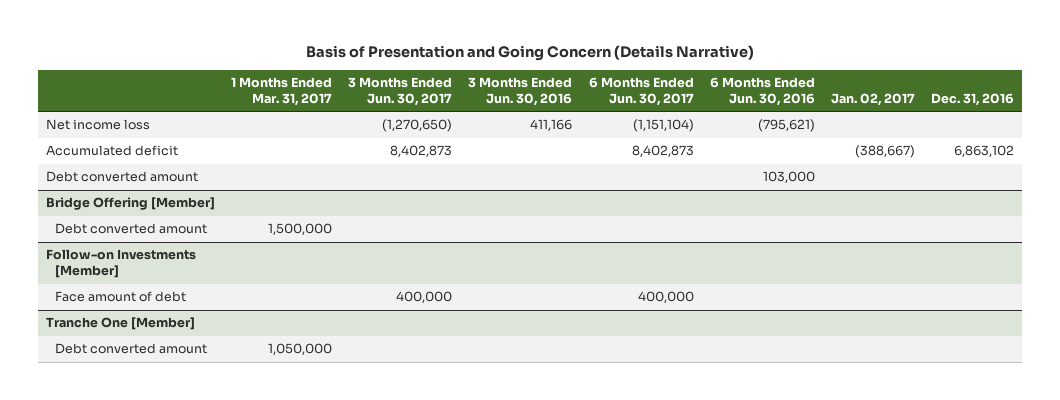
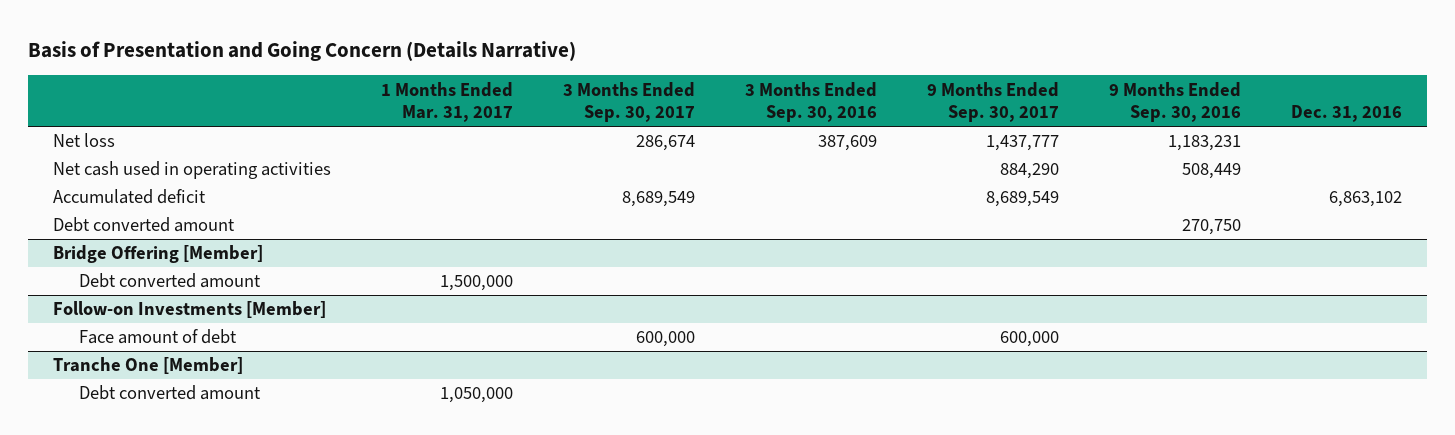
[348,77,453,107] 3 Months Ended Jun. 30, 2017 -> none
[468,77,573,107] 3 Months Ended Jun. 30, 2016 -> none
[588,77,694,107] 6 Months Ended Jun. 30, 2017 -> none
[709,77,815,107] 6 Months Ended Jun. 30, 2016 -> none
[831,93,916,107] Jan. 02, 2017 -> none
none -> [563,81,696,123] 3 Months Ended Sep. 30, 2017
none -> [745,81,878,123] 3 Months Ended Sep. 30, 2016
none -> [927,81,1060,123] 9 Months Ended Sep. 30, 2017
none -> [1109,81,1242,123] 9 Months Ended Sep. 30, 2016
[45,119,150,131] Net income loss -> [53,133,116,148] Net loss
none -> [53,161,332,180] Net cash used in operating activities

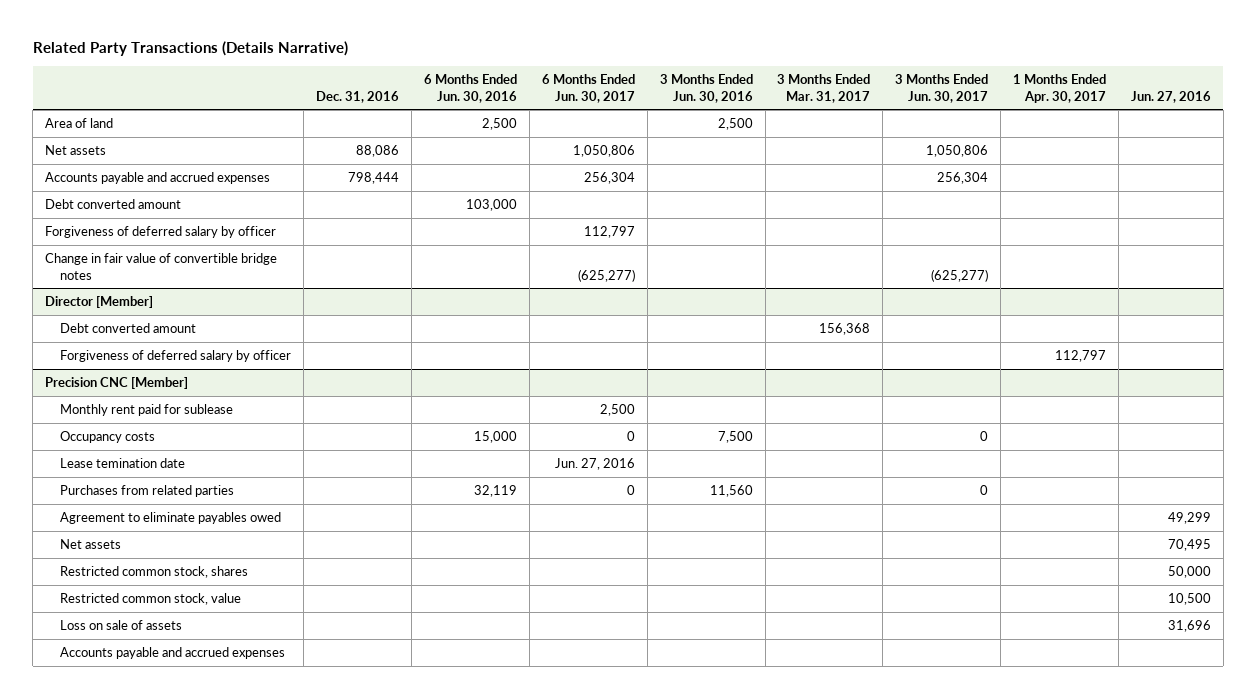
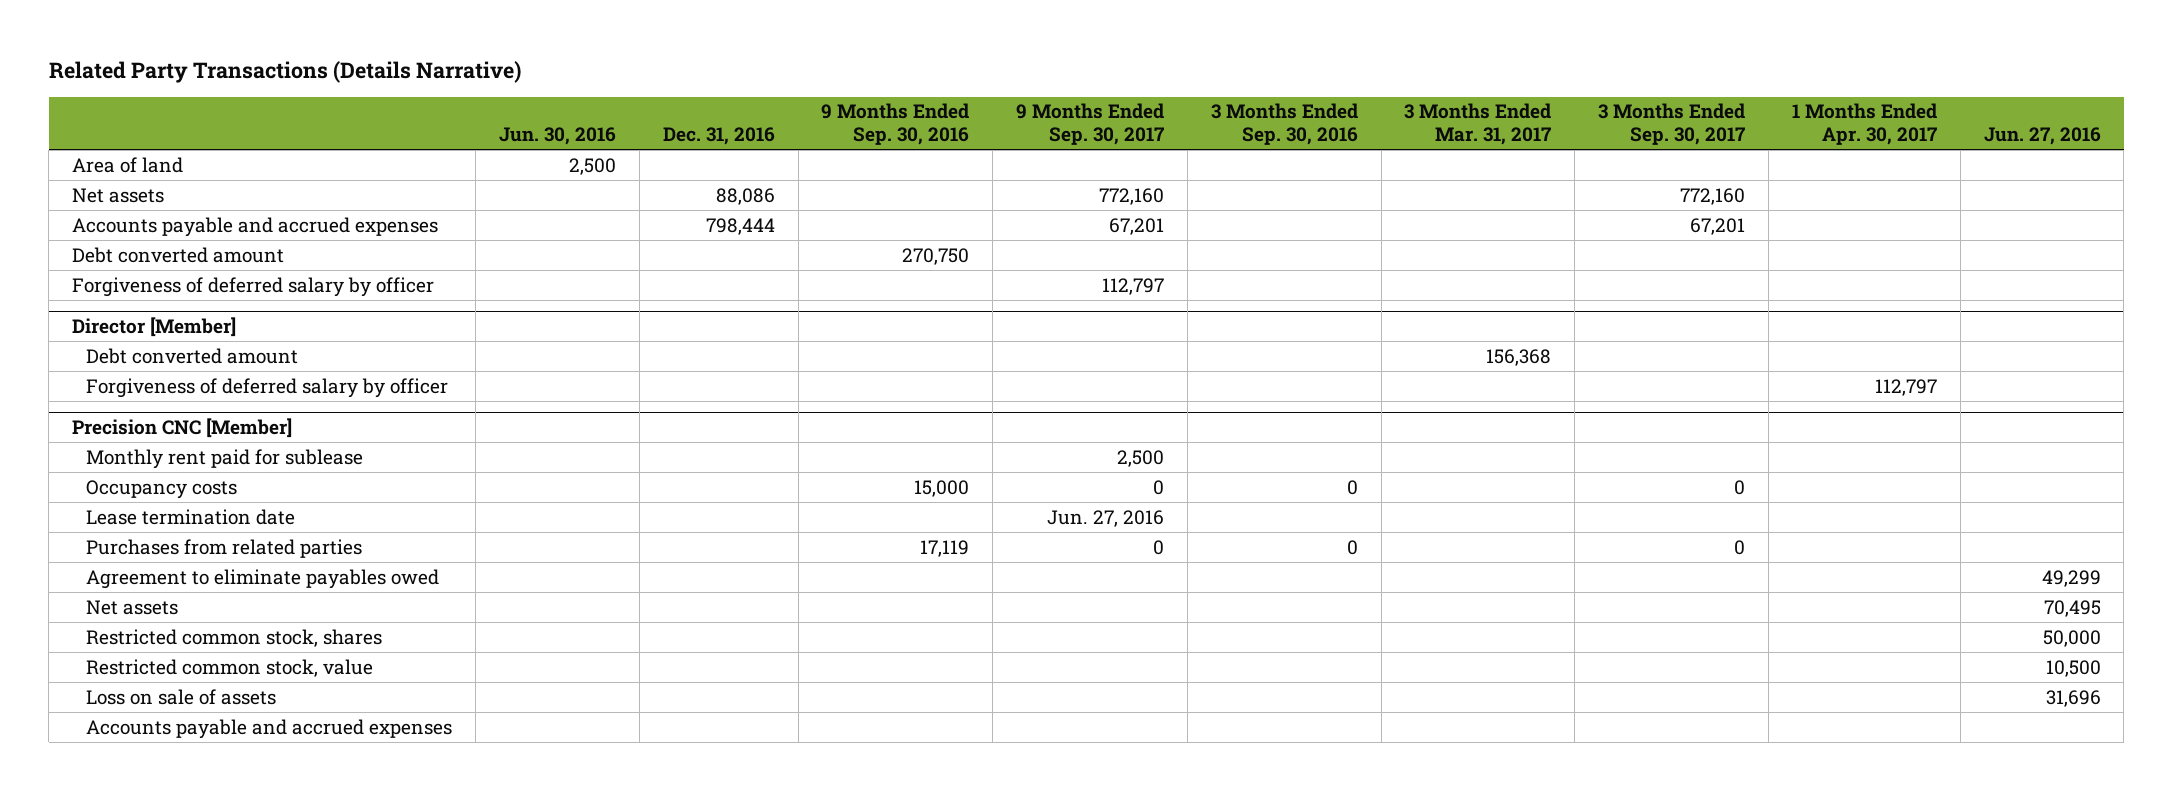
[423,74,517,103] 6 Months Ended Jun. 30, 2016 -> none
[541,74,635,103] 6 Months Ended Jun. 30, 2017 -> none
[659,74,753,103] 3 Months Ended Jun. 30, 2016 -> none
[895,74,989,103] 3 Months Ended Jun. 30, 2017 -> none
none -> [499,126,617,145] Jun. 30, 2016
none -> [821,103,970,145] 9 Months Ended Sep. 30, 2016
none -> [1016,103,1165,145] 9 Months Ended Sep. 30, 2017
none -> [1210,103,1358,145] 3 Months Ended Sep. 30, 2016
none -> [1598,103,1746,145] 3 Months Ended Sep. 30, 2017
[45,253,278,280] Change in fair value of convertible bridge notes -> none
[60,458,186,469] Lease temination date -> [86,508,296,525] Lease termination date

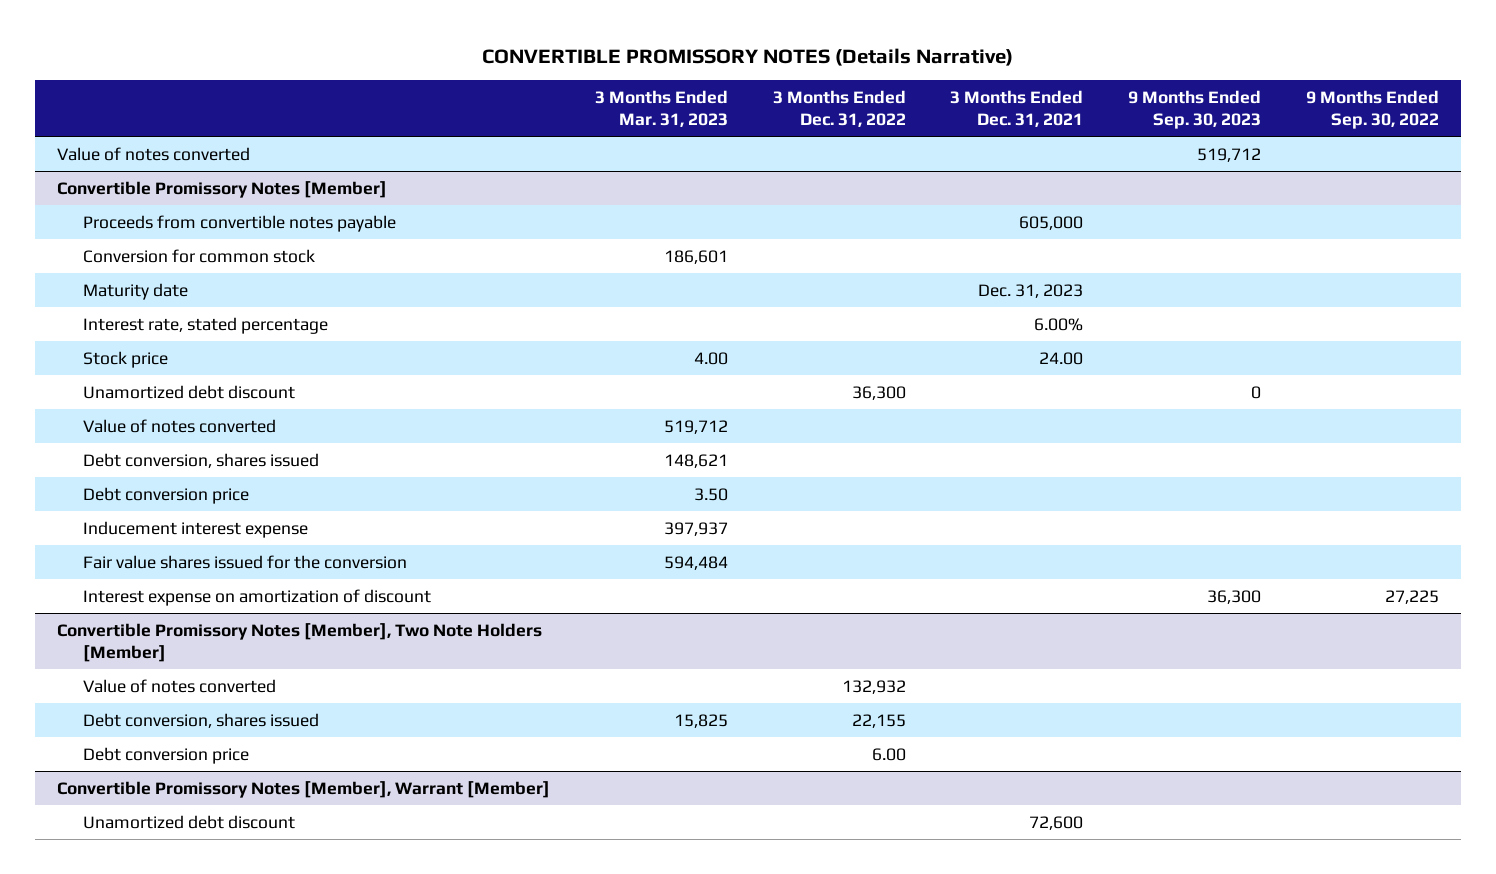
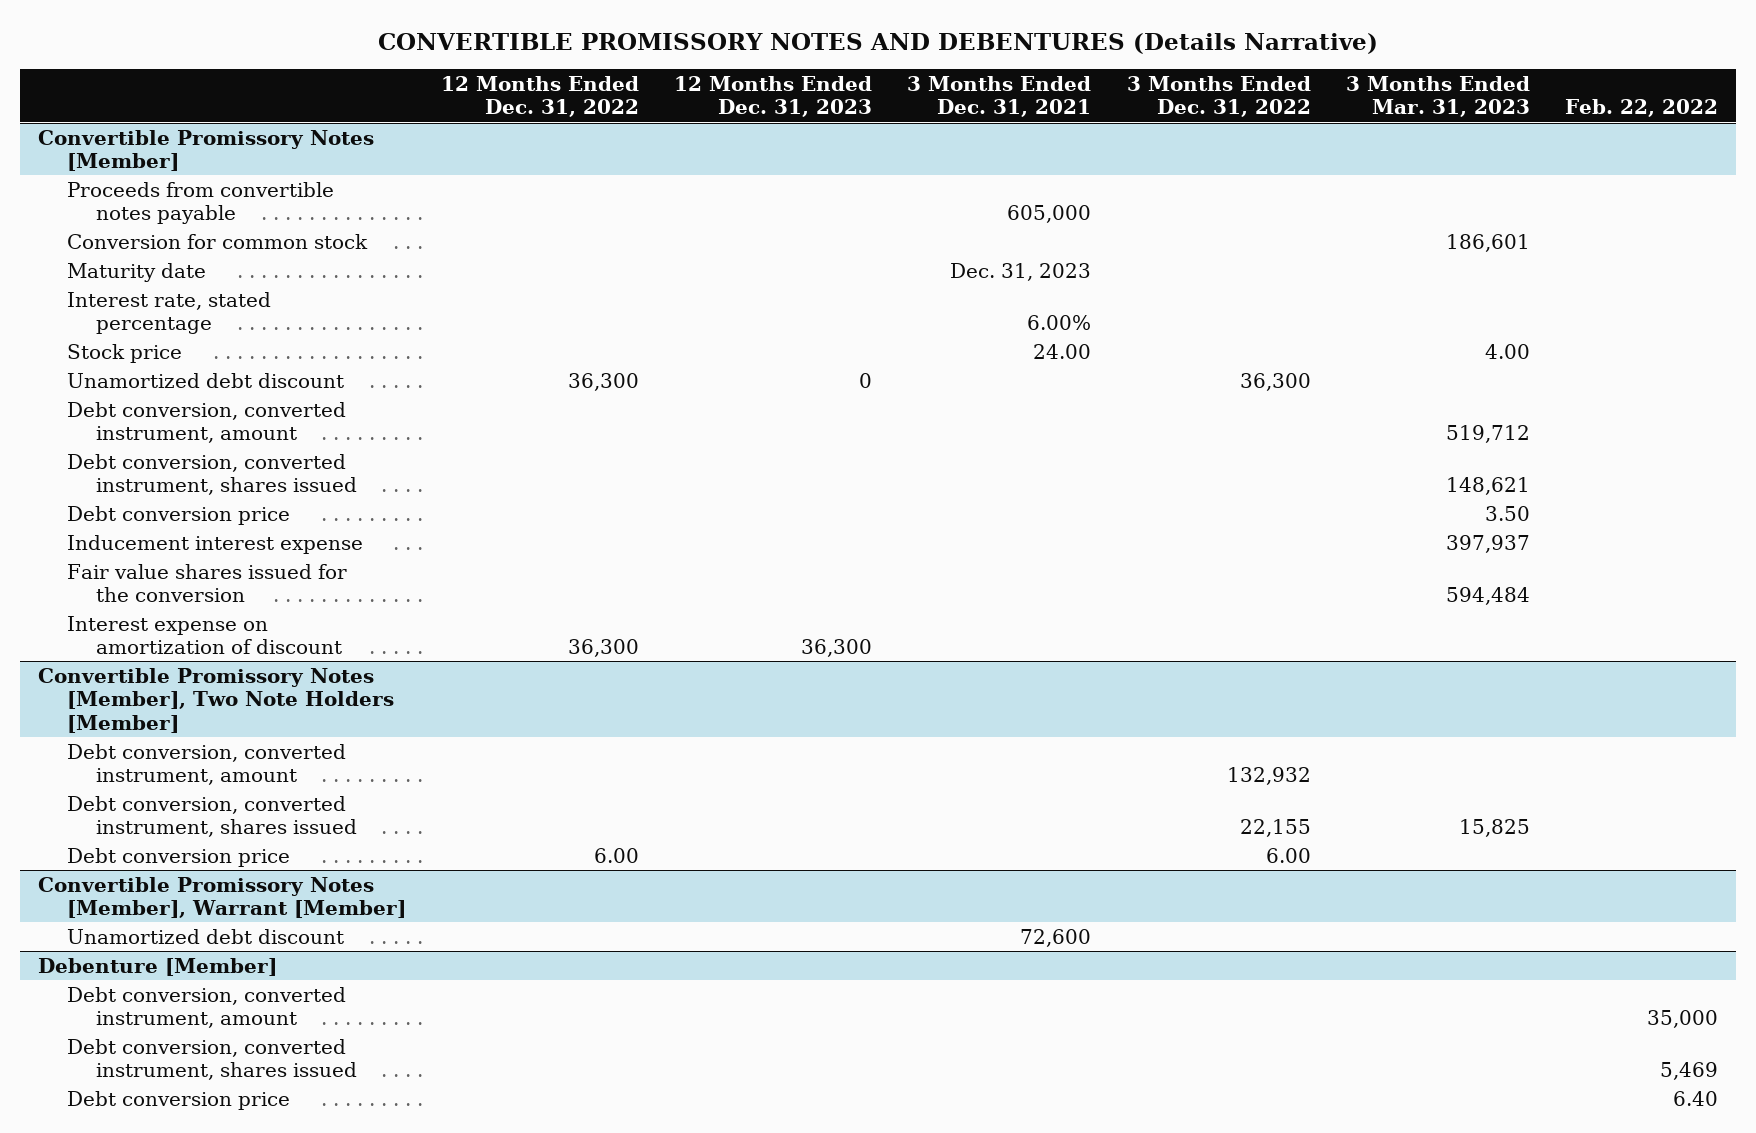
[482,47,1014,66] CONVERTIBLE PROMISSORY NOTES (Details Narrative) -> [377,33,1378,55] CONVERTIBLE PROMISSORY NOTES AND DEBENTURES (Details Narrative)
[1128,90,1262,129] 9 Months Ended Sep. 30, 2023 -> none
[1305,90,1439,129] 9 Months Ended Sep. 30, 2022 -> none
none -> [440,75,639,118] 12 Months Ended Dec. 31, 2022
none -> [674,75,873,118] 12 Months Ended Dec. 31, 2023
none -> [1565,99,1719,118] Feb. 22, 2022
[57,146,251,161] Value of notes converted -> none
[82,418,276,433] Value of notes converted -> [66,401,346,444] Debt conversion, converted instrument, amount
[82,452,319,468] Debt conversion, shares issued -> [66,453,357,496] Debt conversion, converted instrument, shares issued
[82,678,276,693] Value of notes converted -> [66,743,346,786] Debt conversion, converted instrument, amount
[82,712,319,728] Debt conversion, shares issued -> [66,795,357,838] Debt conversion, converted instrument, shares issued
none -> [37,957,277,976] Debenture [Member]
none -> [66,986,346,1029] Debt conversion, converted instrument, amount
none -> [66,1038,357,1081] Debt conversion, converted instrument, shares issued
none -> [66,1090,290,1110] Debt conversion price

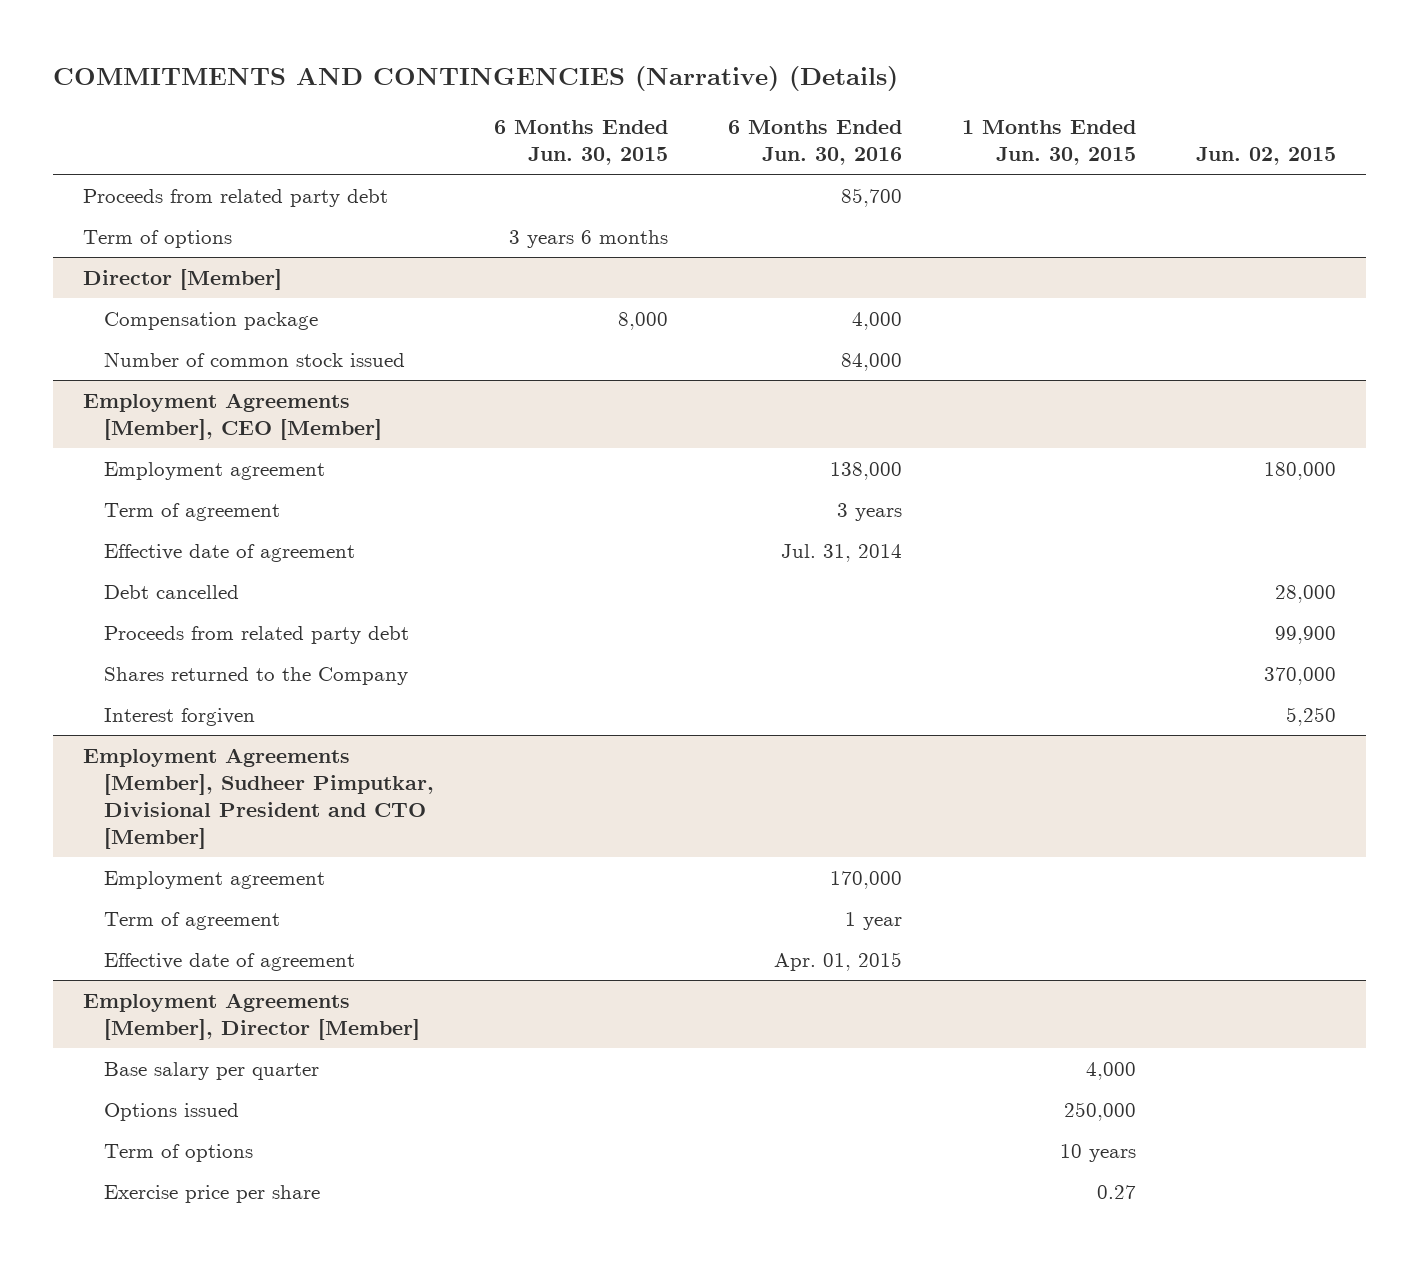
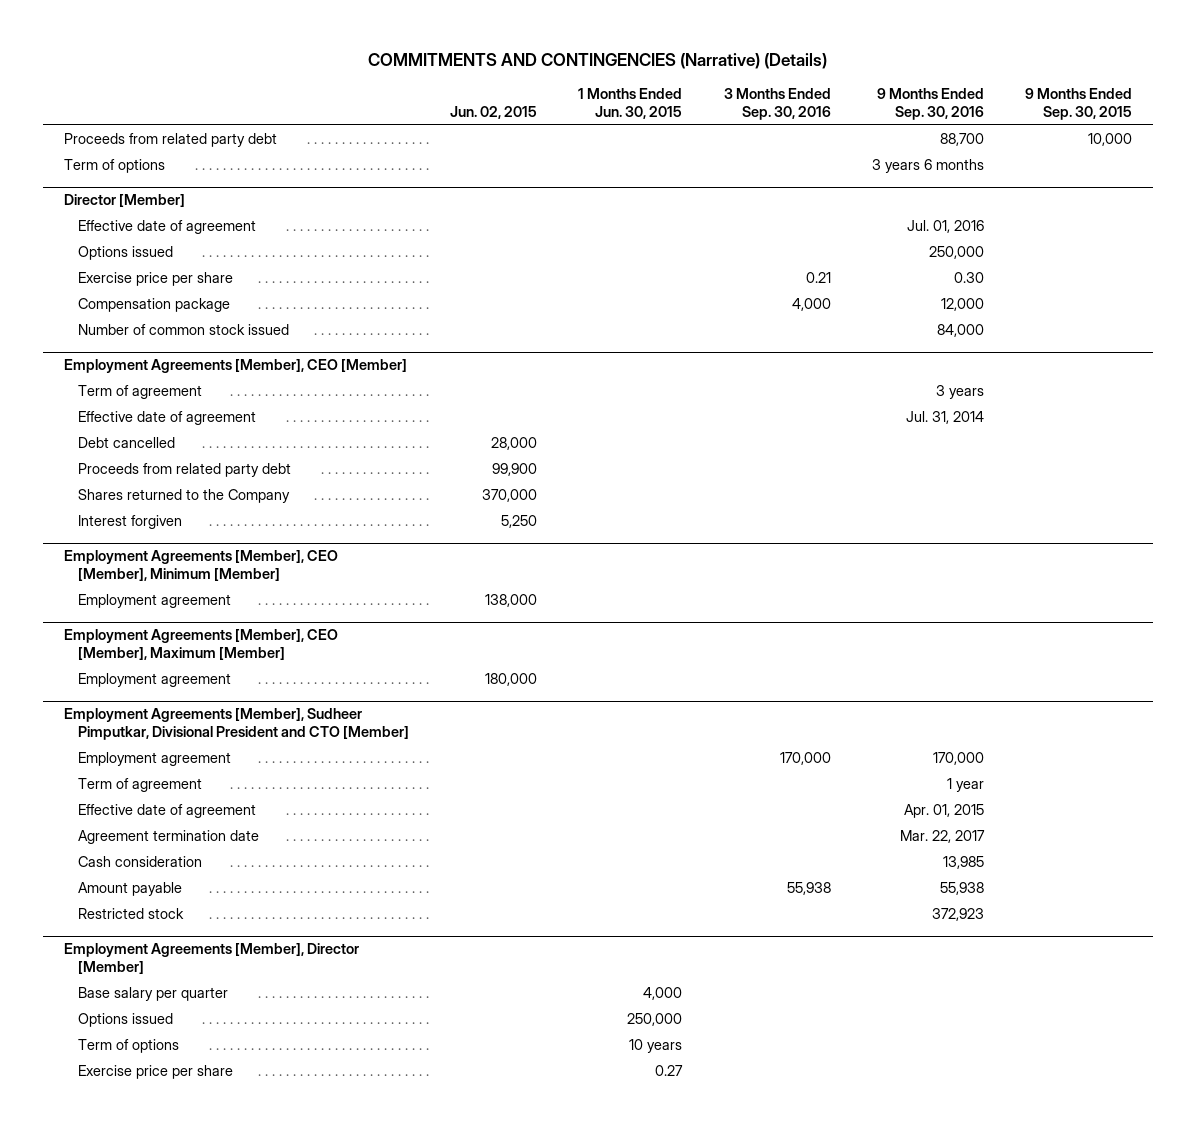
[493,120,668,166] 6 Months Ended Jun. 30, 2015 -> none
[727,120,902,166] 6 Months Ended Jun. 30, 2016 -> none
none -> [723,87,831,121] 3 Months Ended Sep. 30, 2016
none -> [877,87,985,121] 9 Months Ended Sep. 30, 2016
none -> [1025,87,1133,121] 9 Months Ended Sep. 30, 2015
none -> [77,220,256,235] Effective date of agreement
none -> [77,246,173,261] Options issued
none -> [77,272,233,287] Exercise price per share
[103,461,325,480] Employment agreement -> none
none -> [63,550,338,582] Employment Agreements [Member], CEO [Member], Minimum [Member]
none -> [77,594,231,609] Employment agreement
none -> [63,629,338,661] Employment Agreements [Member], CEO [Member], Maximum [Member]
none -> [77,673,231,688] Employment agreement
none -> [77,830,259,845] Agreement termination date
none -> [77,856,202,868] Cash consideration
none -> [77,882,182,897] Amount payable
none -> [77,908,184,920] Restricted stock

